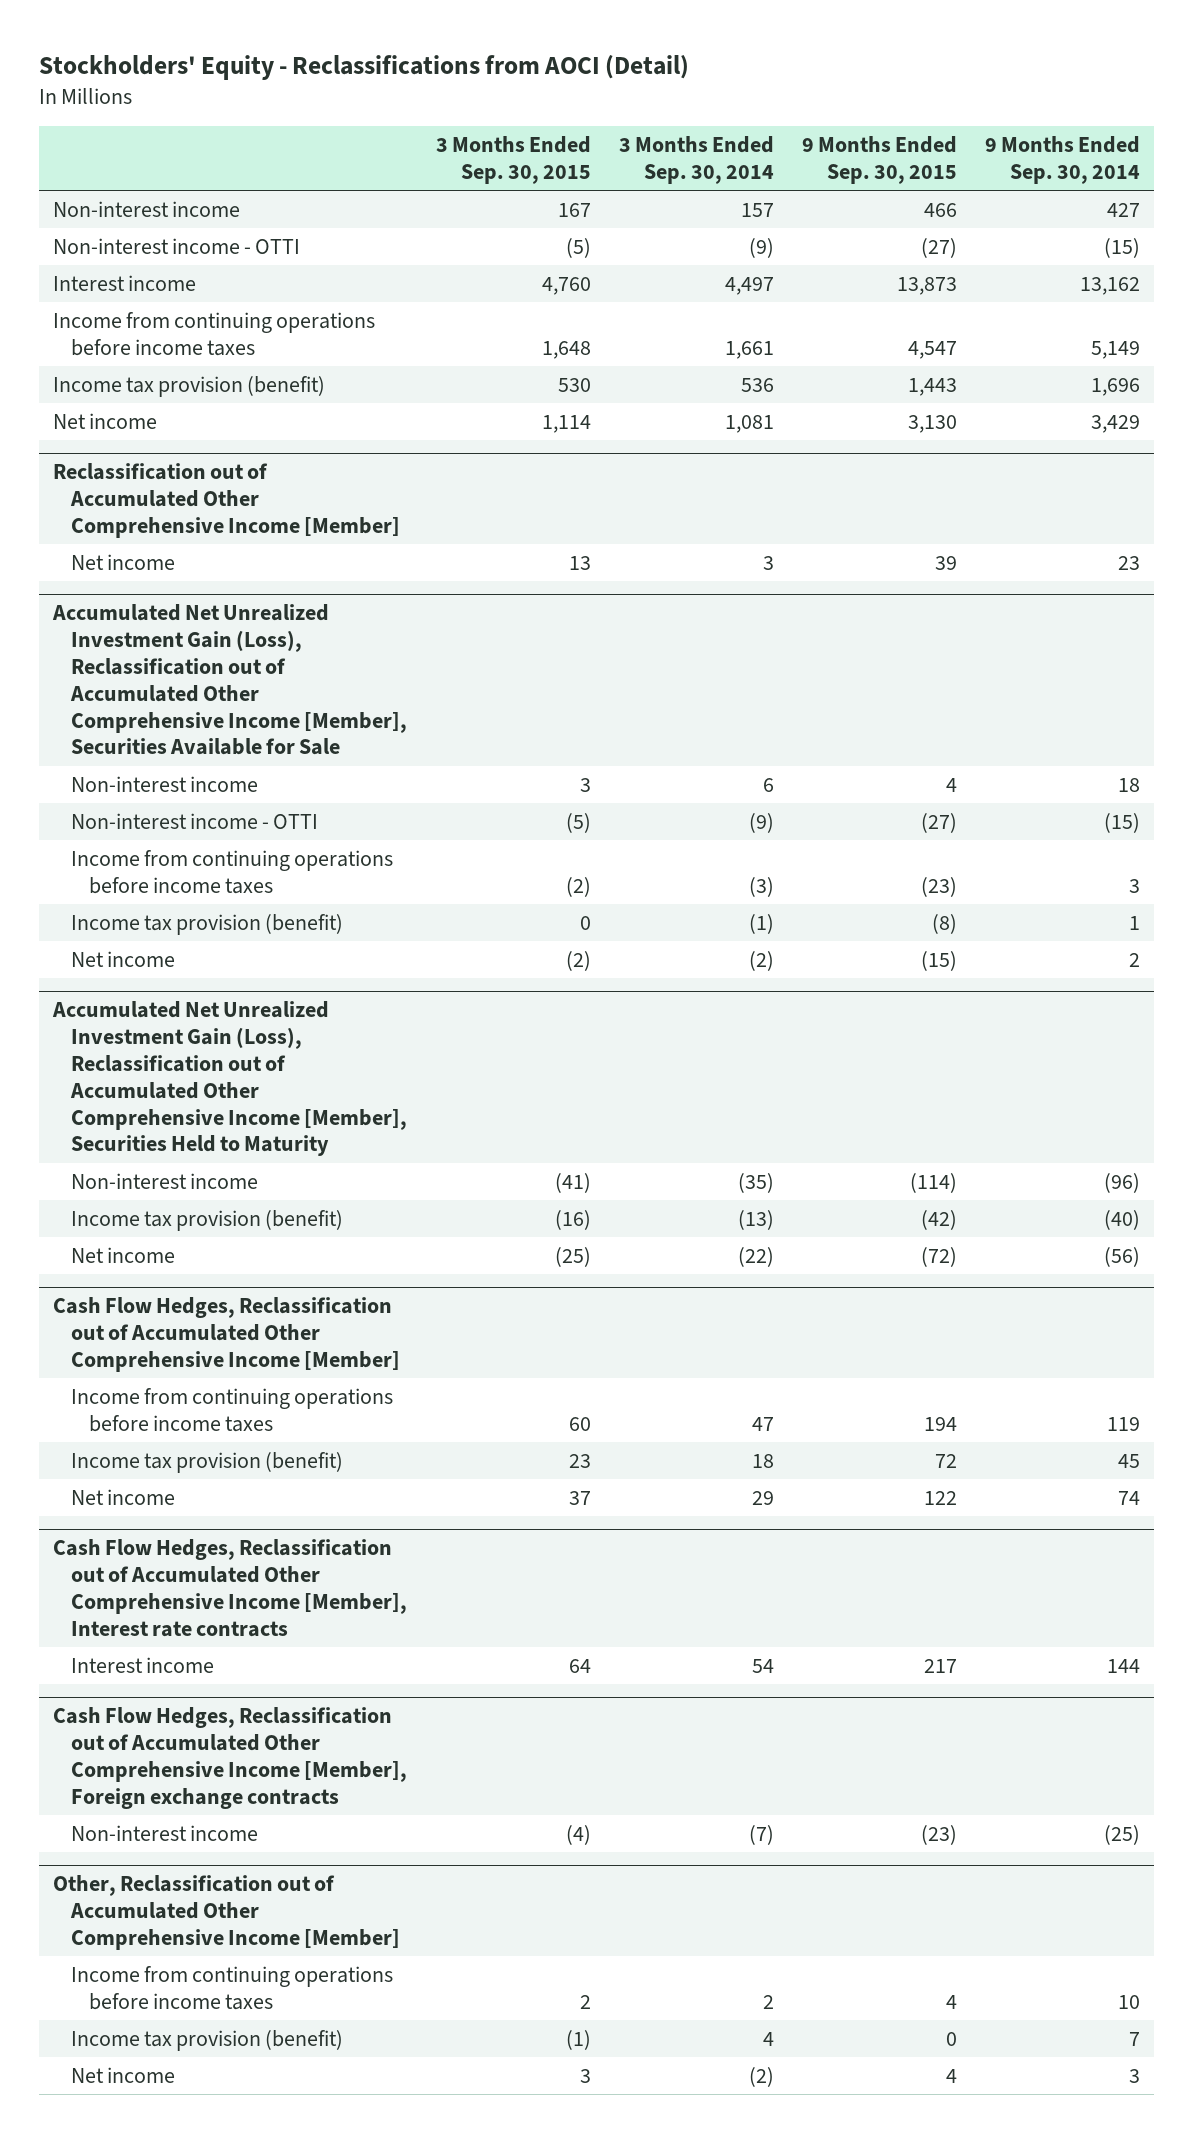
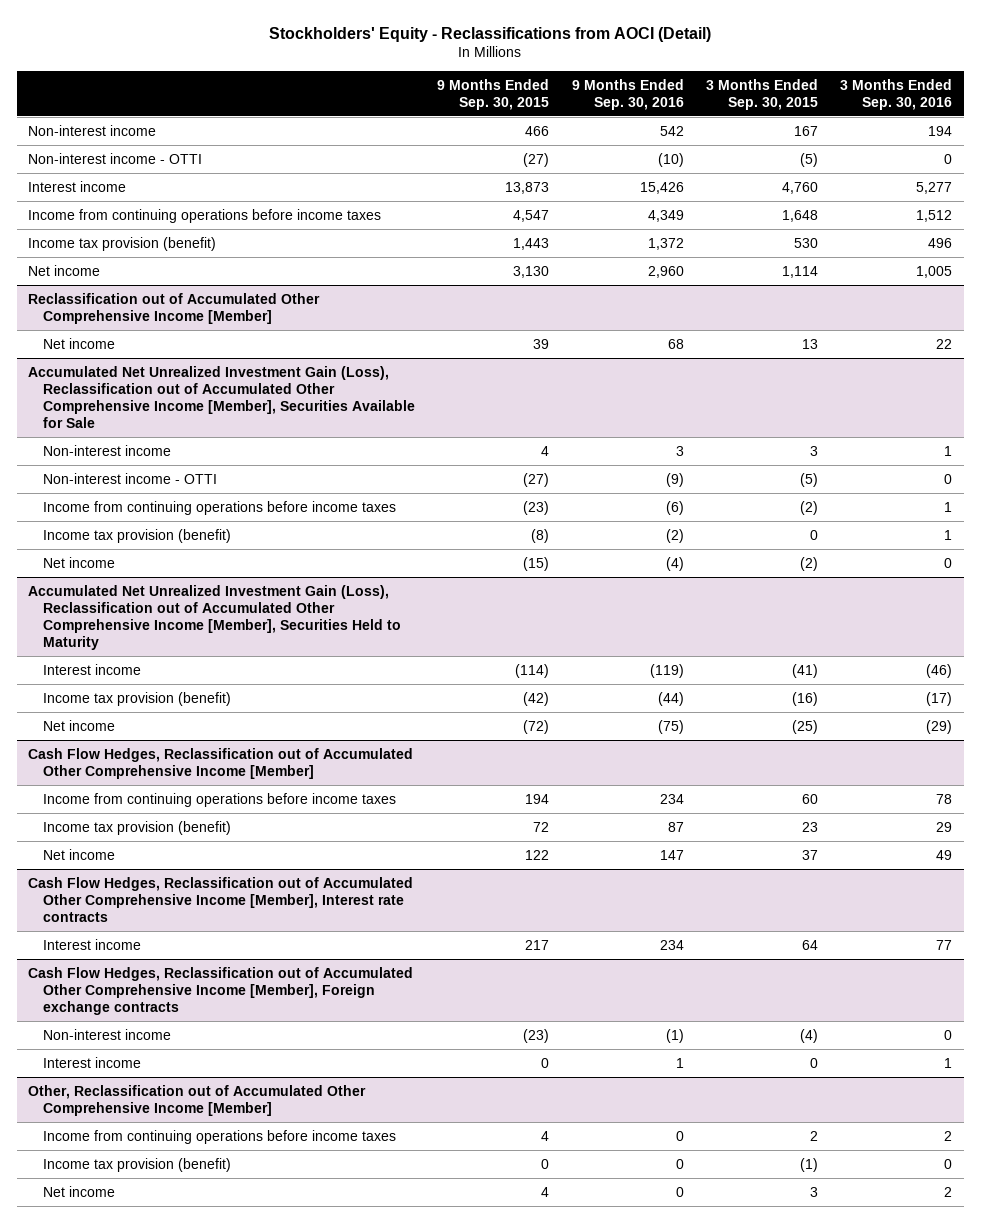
[618,136,774,184] 3 Months Ended Sep. 30, 2014 -> none
[985,136,1141,184] 9 Months Ended Sep. 30, 2014 -> none
none -> [571,78,684,110] 9 Months Ended Sep. 30, 2016
none -> [840,78,953,110] 3 Months Ended Sep. 30, 2016
[71,1173,259,1190] Non-interest income -> [42,663,141,675] Interest income
none -> [42,1056,141,1068] Interest income

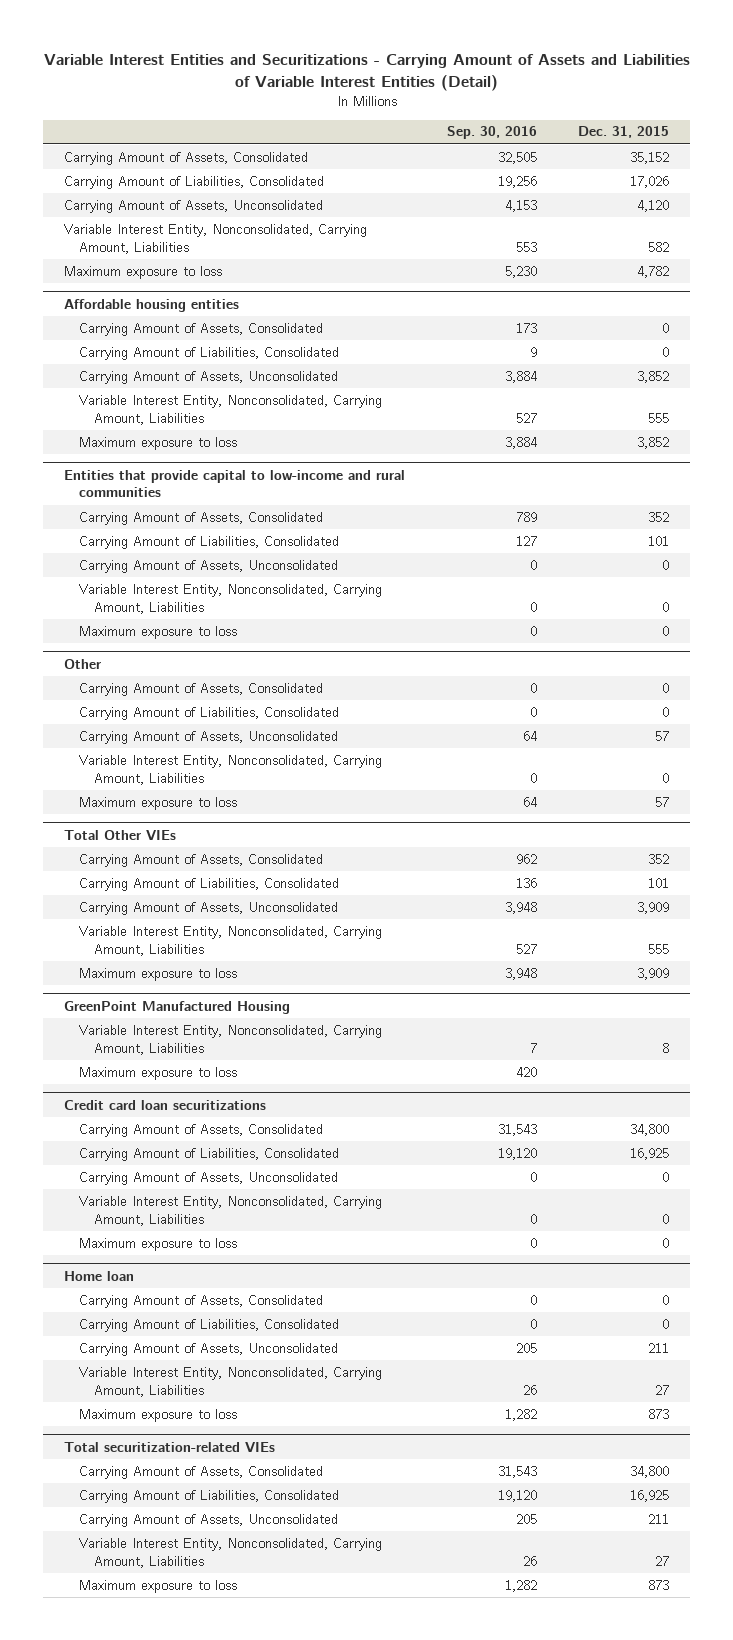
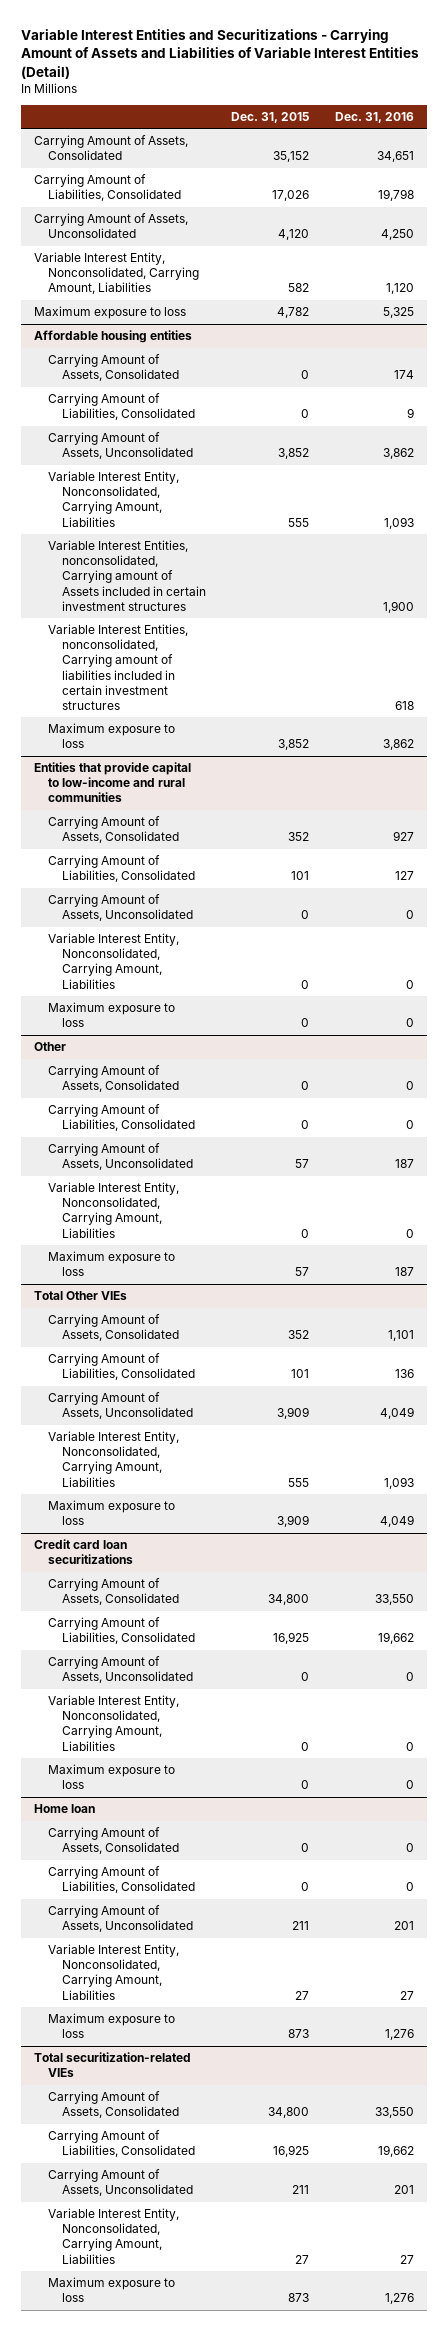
[446,126,537,140] Sep. 30, 2016 -> none
none -> [334,111,414,123] Dec. 31, 2016
none -> [48,540,206,611] Variable Interest Entities, nonconsolidated, Carrying amount of Assets included in certain investment structures
none -> [48,624,189,710] Variable Interest Entities, nonconsolidated, Carrying amount of liabilities included in certain investment structures
[64,1000,291,1014] GreenPoint Manufactured Housing -> none
[79,1024,383,1055] Variable Interest Entity, Nonconsolidated, Carrying Amount, Liabilities -> none
[79,1066,238,1080] Maximum exposure to loss -> none

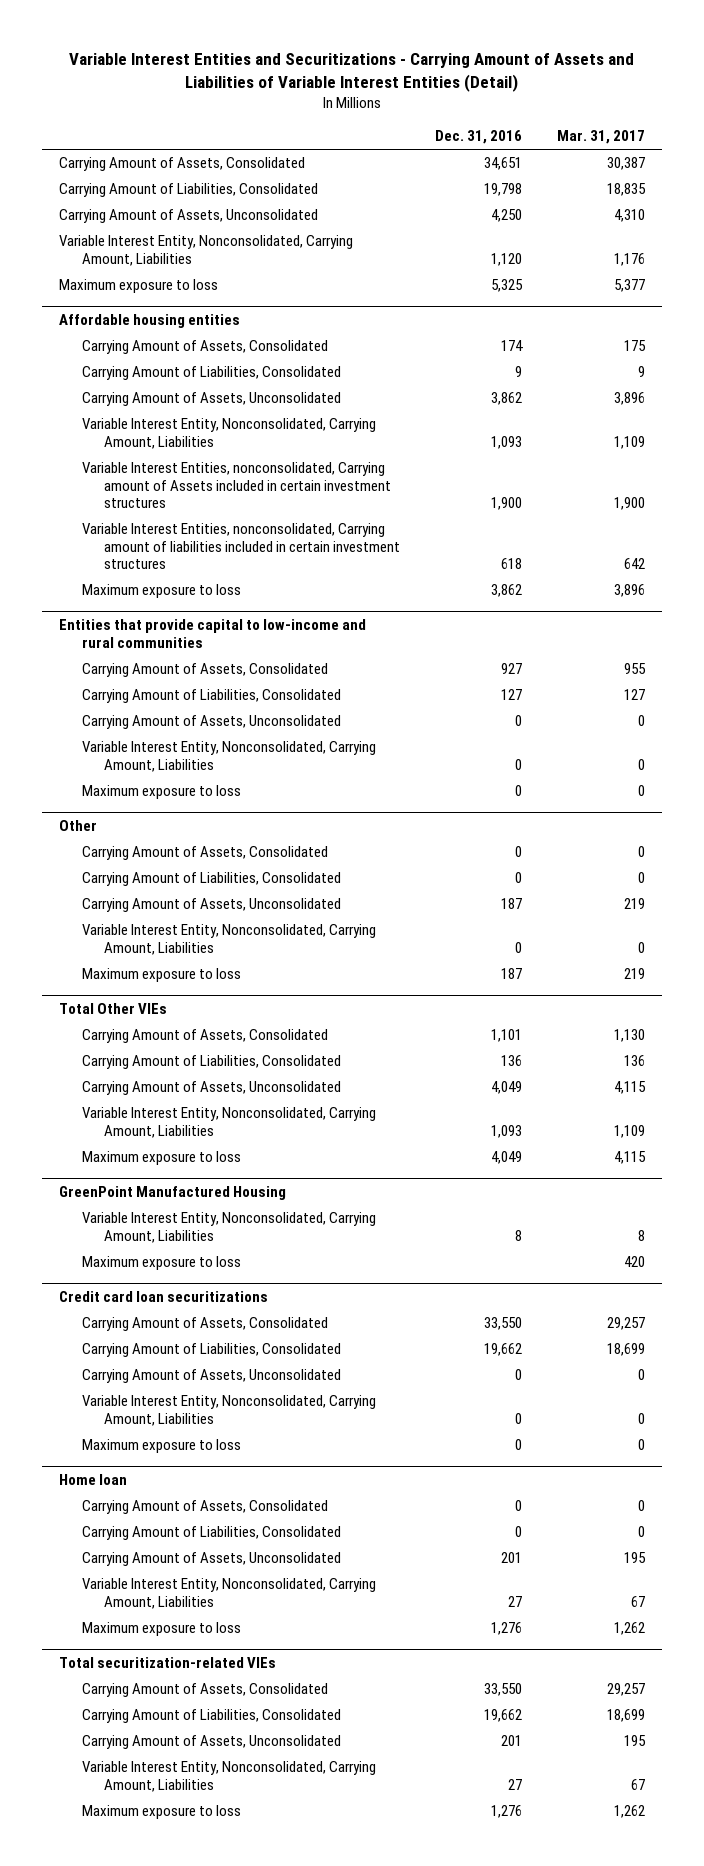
[231,111,310,123] Dec. 31, 2015 -> none
none -> [556,130,645,145] Mar. 31, 2017
none -> [58,1186,286,1201] GreenPoint Manufactured Housing
none -> [81,1212,376,1243] Variable Interest Entity, Nonconsolidated, Carrying Amount, Liabilities
none -> [81,1256,241,1271] Maximum exposure to loss

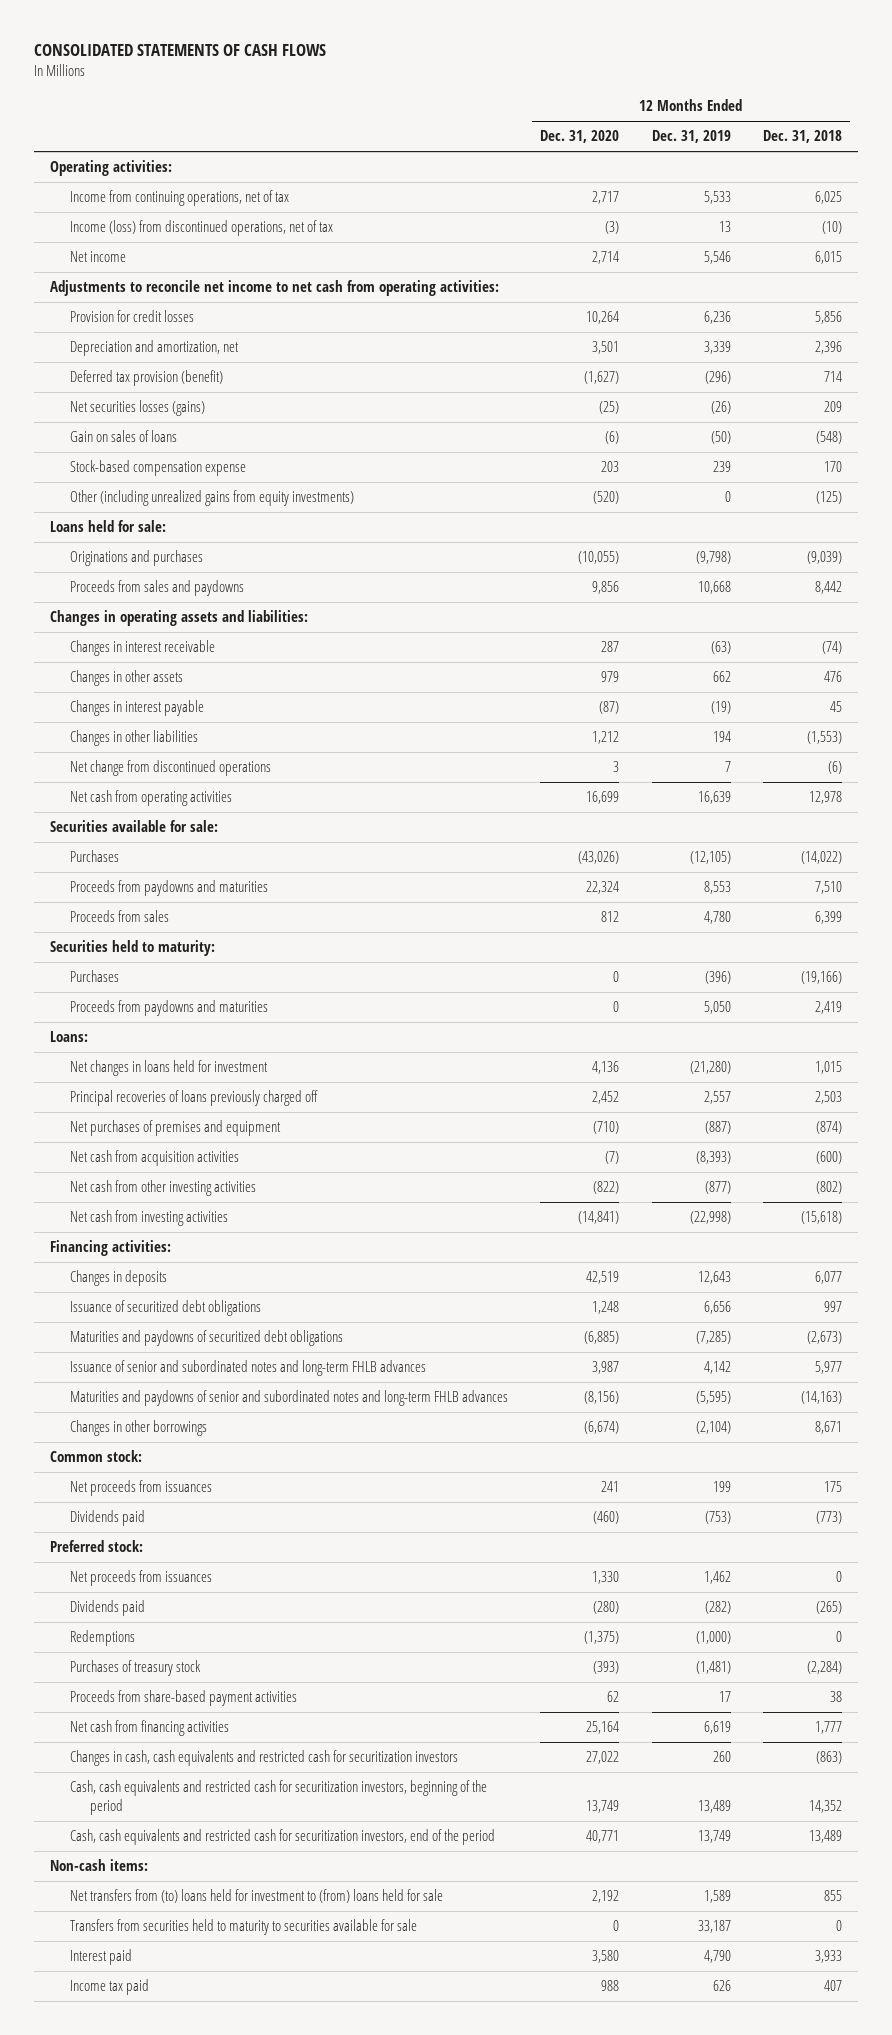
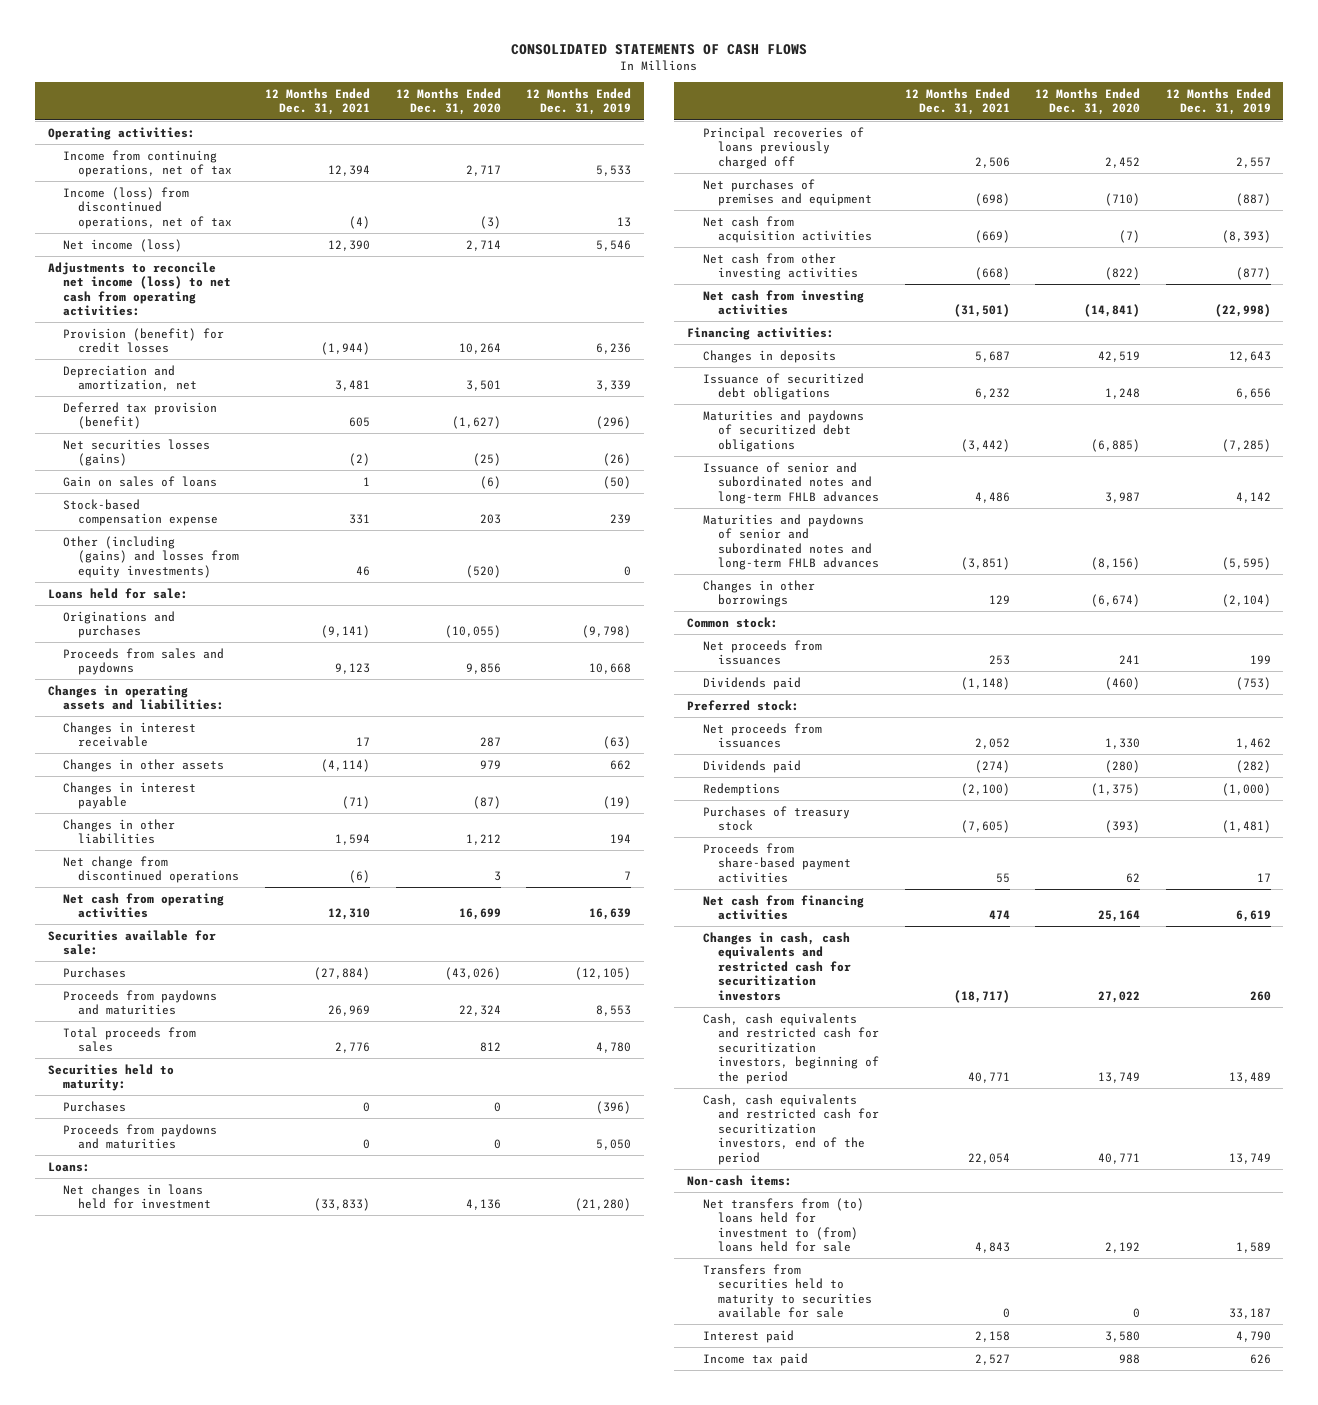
[763,130,843,144] Dec. 31, 2018 -> none
none -> [265,87,371,116] 12 Months Ended Dec. 31, 2021
[70,251,127,263] Net income -> [63,238,183,252] Net income (loss)
[49,280,499,297] Adjustments to reconcile net income to net cash from operating activities: -> [47,261,232,317] Adjustments to reconcile net income (loss) to net cash from operating activities:
[70,310,195,323] Provision for credit losses -> [63,327,225,354] Provision (benefit) for credit losses
[70,490,355,507] Other (including unrealized gains from equity investments) -> [63,535,240,578] Other (including (gains) and losses from equity investments)
[70,910,170,923] Proceeds from sales -> [63,1026,197,1053] Total proceeds from sales

